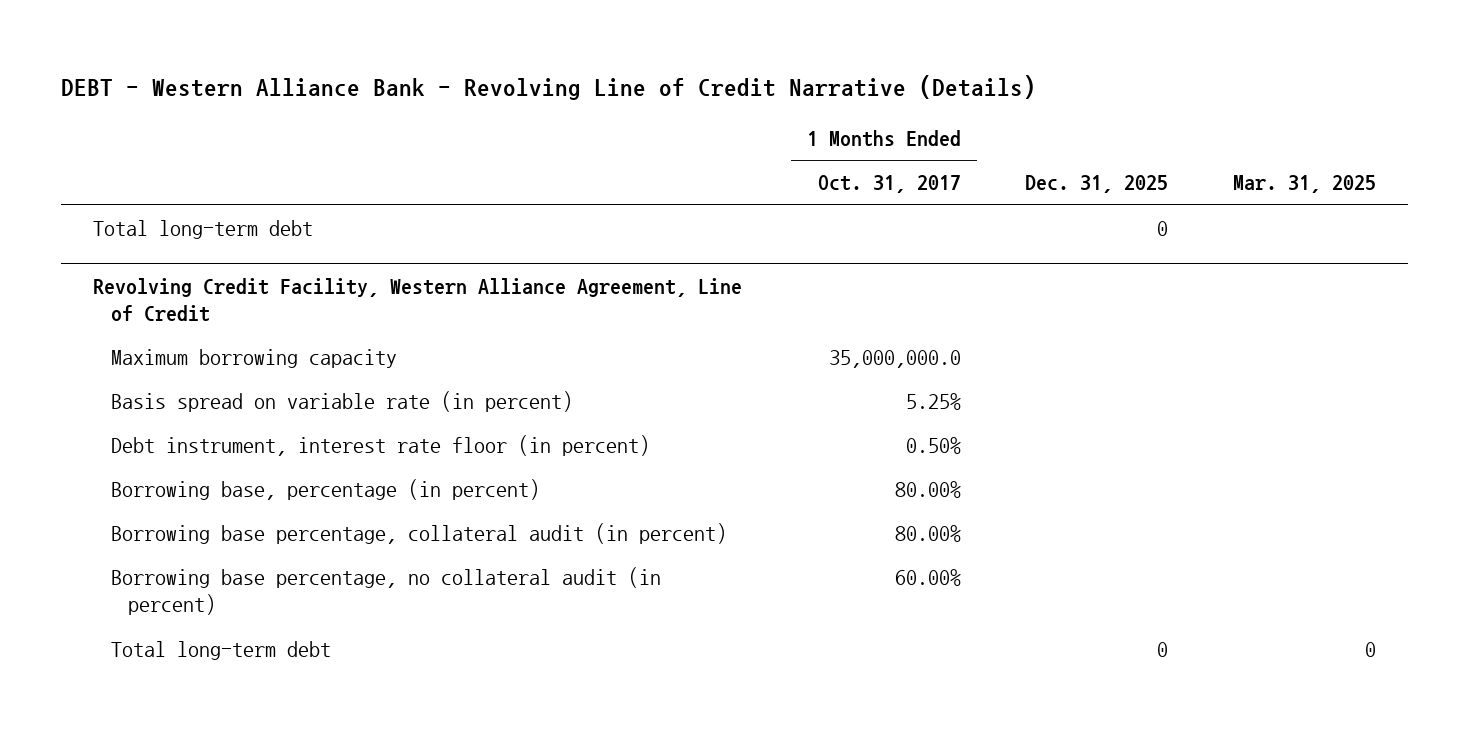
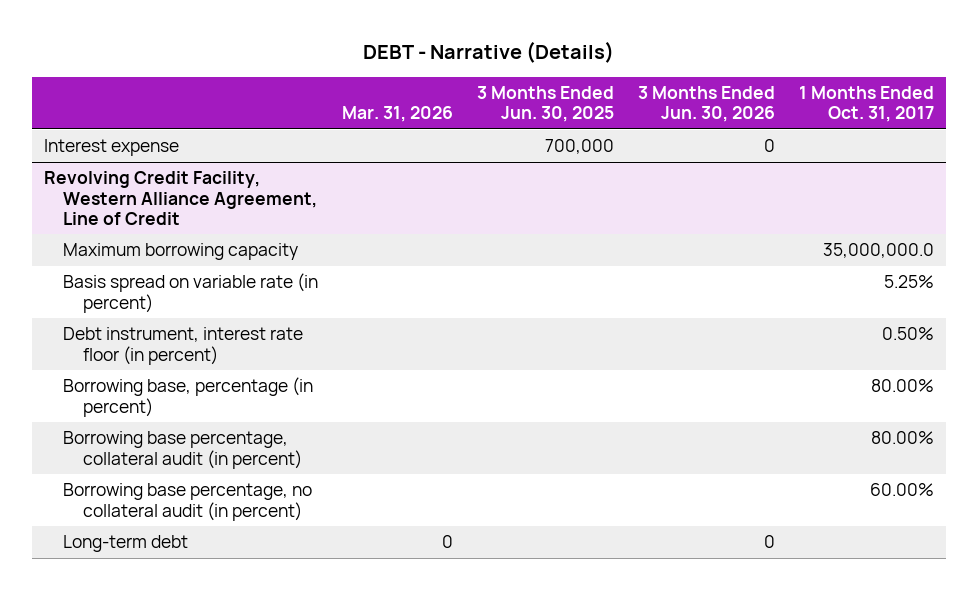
[60,74,1036,100] DEBT - Western Alliance Bank - Revolving Line of Credit Narrative (Details) -> [362,41,614,64] DEBT - Narrative (Details)
[1025,175,1169,194] Dec. 31, 2025 -> none
[1232,175,1376,194] Mar. 31, 2025 -> none
none -> [342,106,454,123] Mar. 31, 2026
none -> [477,86,615,123] 3 Months Ended Jun. 30, 2025
none -> [637,86,775,123] 3 Months Ended Jun. 30, 2026
[93,220,314,240] Total long-term debt -> none
none -> [43,139,179,157] Interest expense
[110,641,331,661] Total long-term debt -> [63,535,189,553] Long-term debt

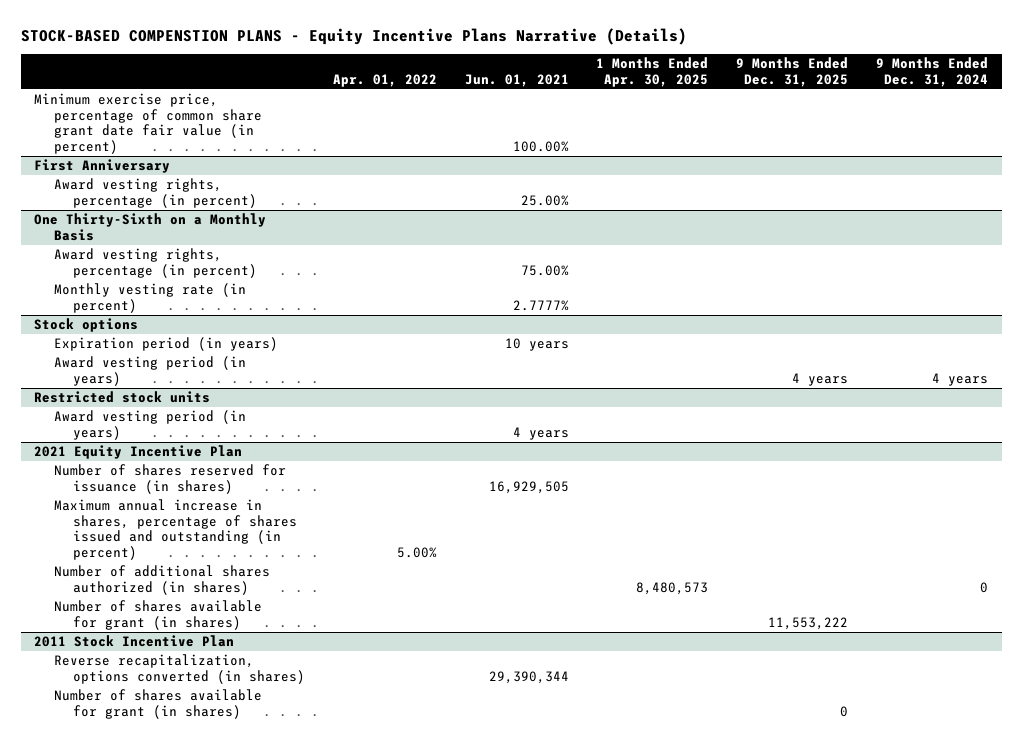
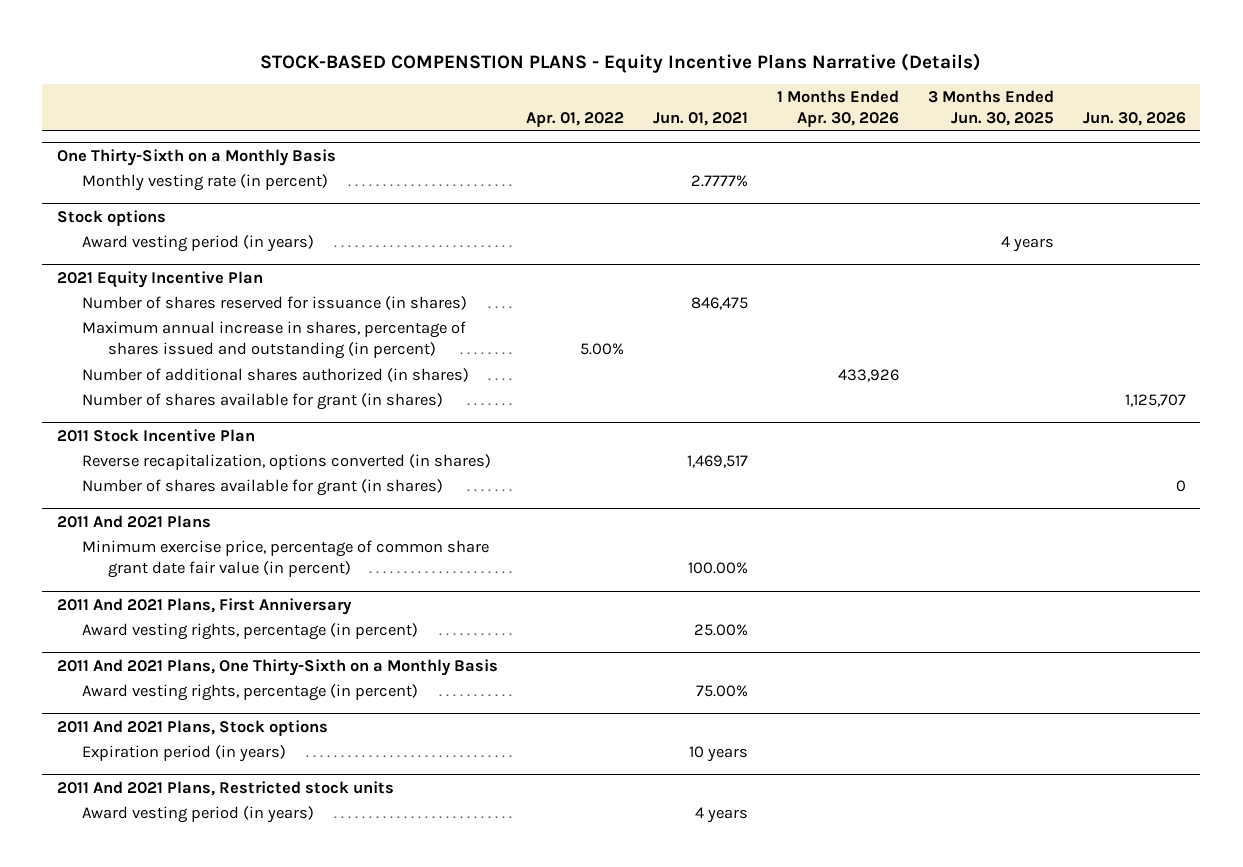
[596,57,709,88] 1 Months Ended Apr. 30, 2025 -> none
[736,57,849,88] 9 Months Ended Dec. 31, 2025 -> none
[875,57,988,88] 9 Months Ended Dec. 31, 2024 -> none
none -> [777,90,900,128] 1 Months Ended Apr. 30, 2026
none -> [928,90,1055,127] 3 Months Ended Jun. 30, 2025
none -> [1082,112,1186,127] Jun. 30, 2026
[34,93,262,155] Minimum exercise price, percentage of common share grant date fair value (in percent) -> none
[34,159,171,174] First Anniversary -> none
[53,178,258,208] Award vesting rights, percentage (in percent) -> none
[53,248,258,278] Award vesting rights, percentage (in percent) -> none
[53,337,278,352] Expiration period (in years) -> none
[34,391,211,404] Restricted stock units -> none
[53,410,246,440] Award vesting period (in years) -> none
[488,480,569,494] 16,929,505 -> [691,296,749,310] 846,475
[488,670,569,684] 29,390,344 -> [687,454,749,468] 1,469,517
none -> [56,514,211,528] 2011 And 2021 Plans
none -> [82,539,490,579] Minimum exercise price, percentage of common share grant date fair value (in percent)
none -> [56,597,352,615] 2011 And 2021 Plans, First Anniversary
none -> [82,622,419,640] Award vesting rights, percentage (in percent)
none -> [56,658,498,676] 2011 And 2021 Plans, One Thirty-Sixth on a Monthly Basis
none -> [82,683,419,701] Award vesting rights, percentage (in percent)
none -> [56,719,328,736] 2011 And 2021 Plans, Stock options
none -> [82,744,287,762] Expiration period (in years)
none -> [56,780,394,796] 2011 And 2021 Plans, Restricted stock units
none -> [82,805,315,823] Award vesting period (in years)

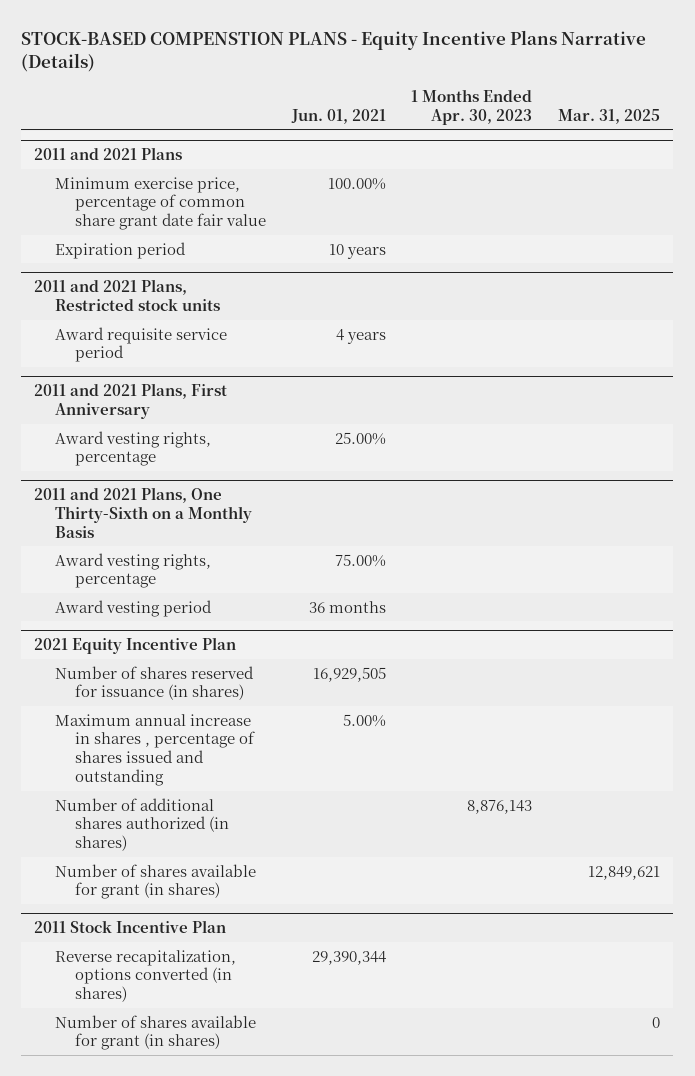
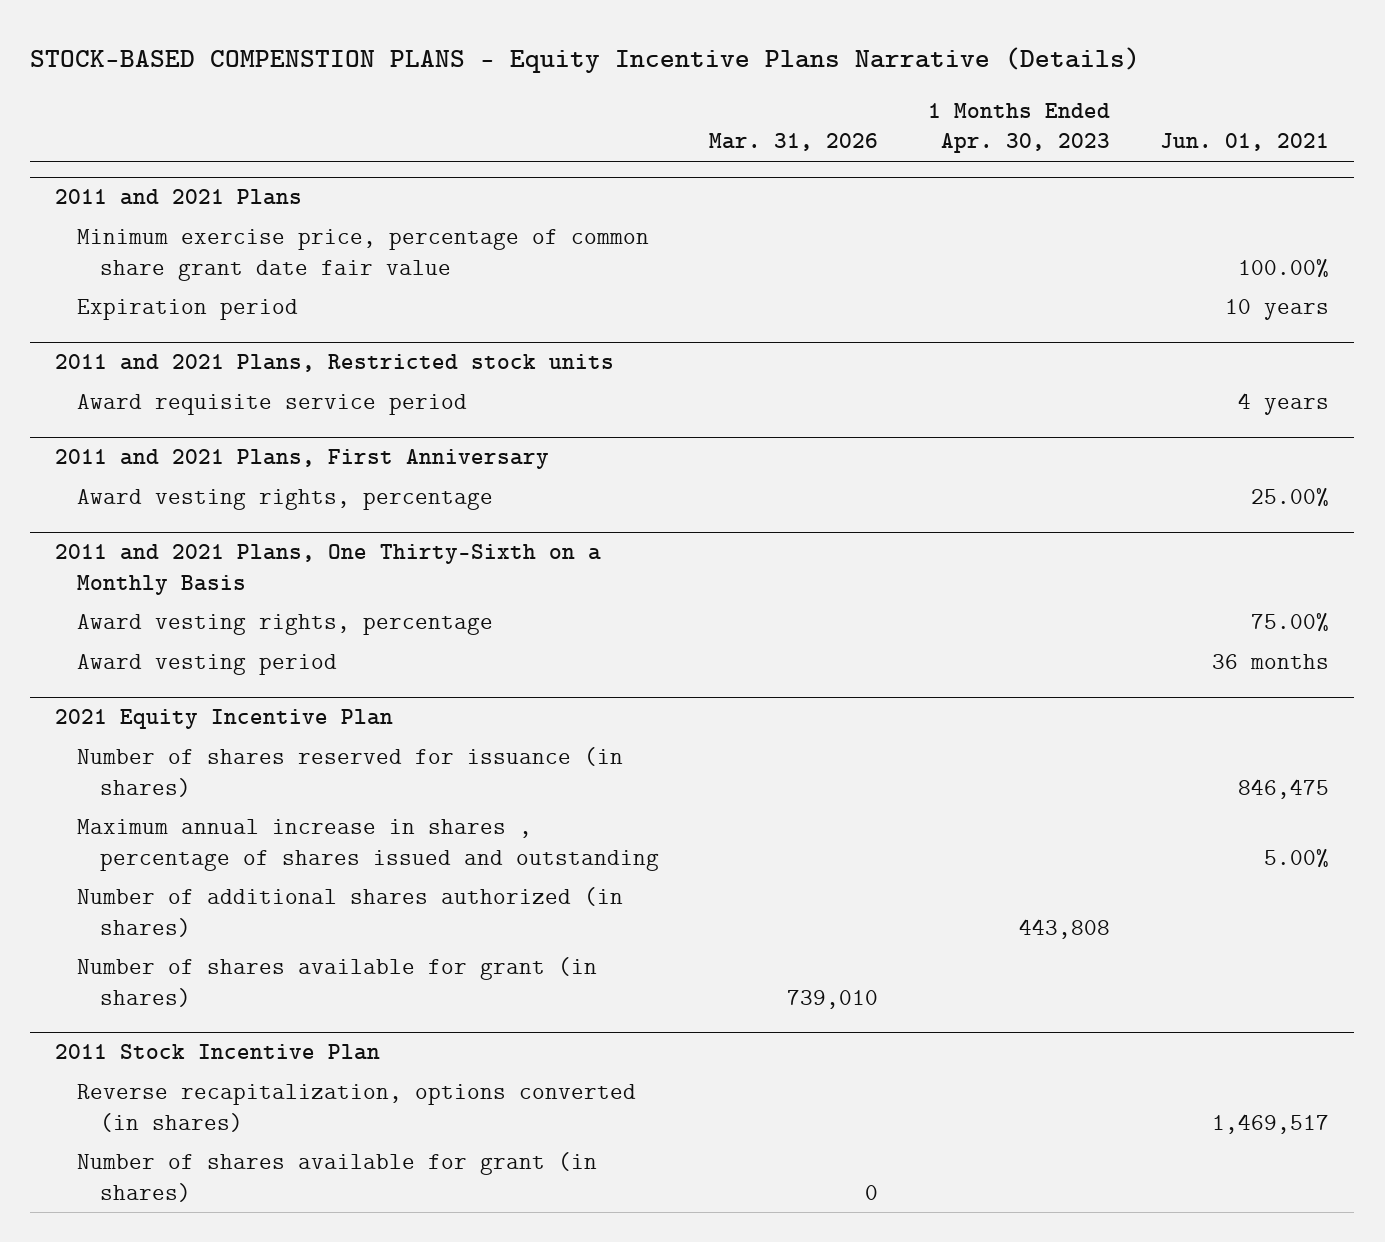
[558,108,661,124] Mar. 31, 2025 -> none
none -> [708,133,878,152] Mar. 31, 2026
[312,666,386,682] 16,929,505 -> [1238,778,1330,799] 846,475
[467,799,533,814] 8,876,143 -> [1019,918,1111,939] 443,808
[311,950,386,965] 29,390,344 -> [1212,1113,1330,1134] 1,469,517

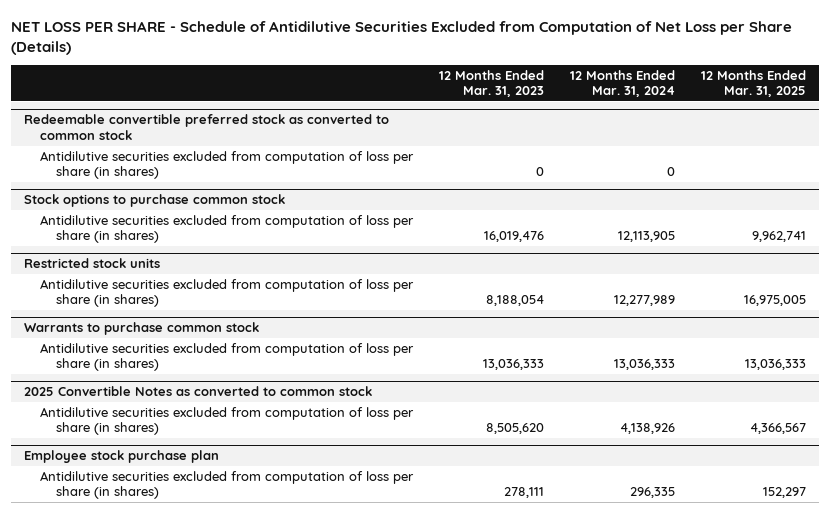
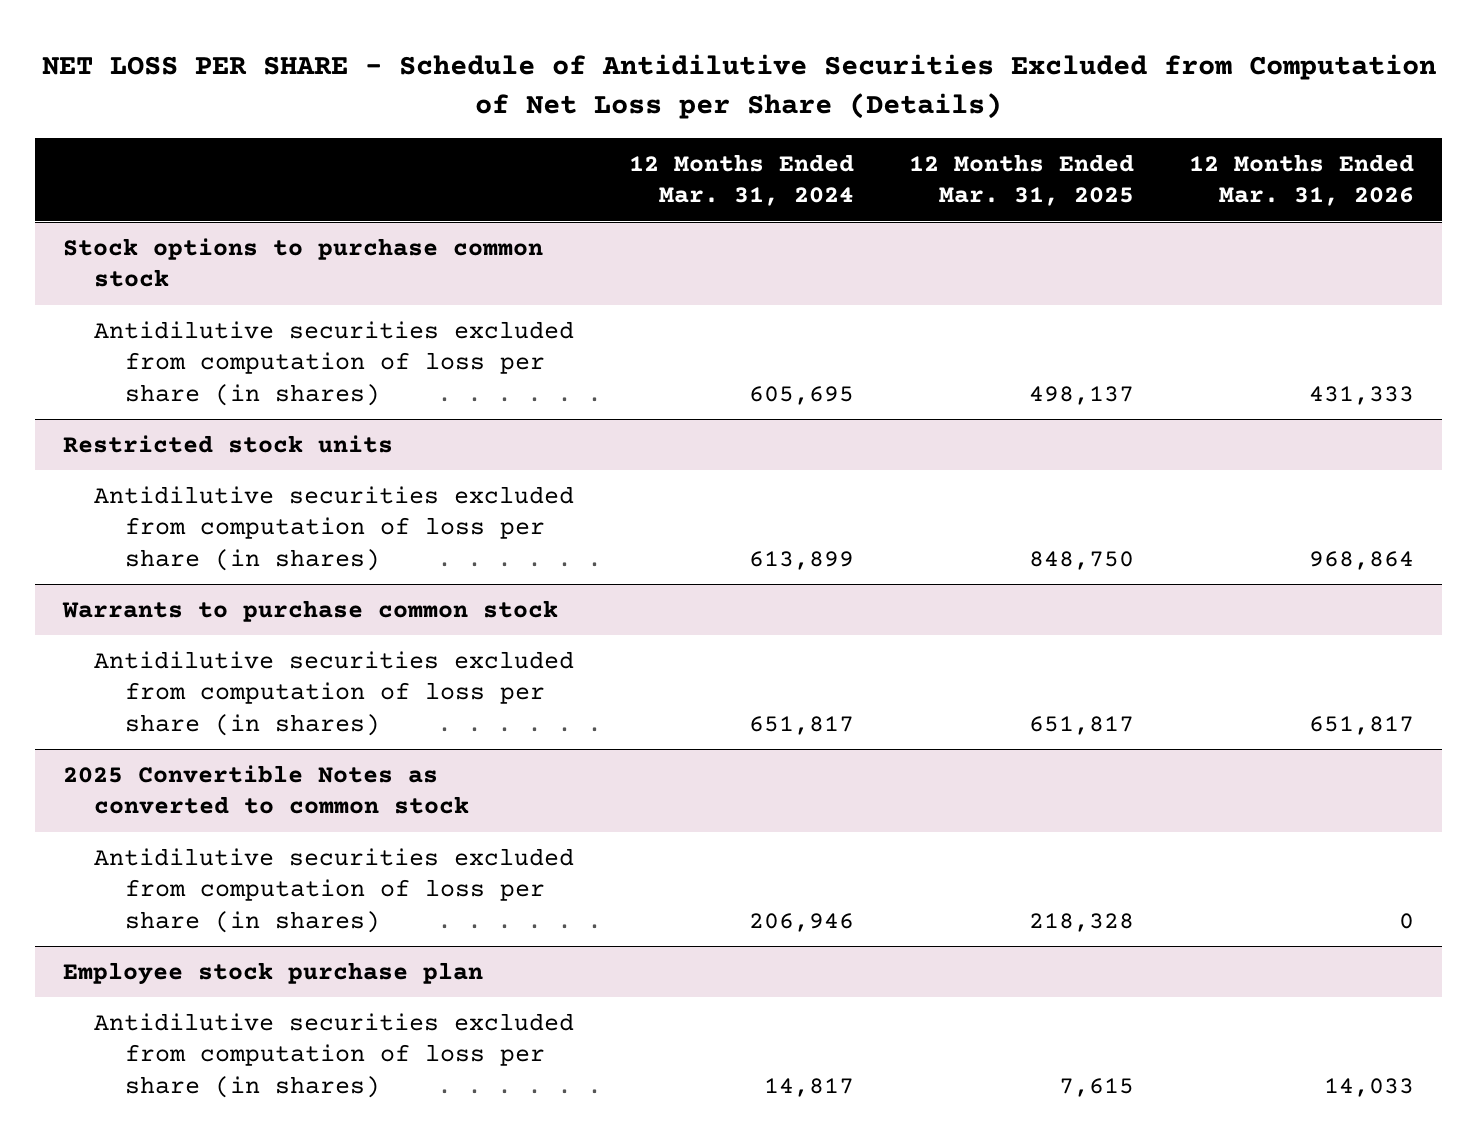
[439,69,545,98] 12 Months Ended Mar. 31, 2023 -> none
none -> [1189,153,1415,207] 12 Months Ended Mar. 31, 2026
[24,114,390,141] Redeemable convertible preferred stock as converted to common stock -> none
[40,150,415,180] Antidilutive securities excluded from computation of loss per share (in shares) -> none
[618,231,676,243] 12,113,905 -> [749,386,855,406] 605,695
[751,231,806,243] 9,962,741 -> [1029,386,1135,406] 498,137
[614,295,676,307] 12,277,989 -> [749,551,855,571] 613,899
[743,295,806,307] 16,975,005 -> [1029,551,1135,571] 848,750
[614,359,676,371] 13,036,333 -> [749,716,855,736] 651,817
[744,359,806,371] 13,036,333 -> [1029,716,1135,736] 651,817
[620,423,676,435] 4,138,926 -> [749,913,855,933] 206,946
[749,423,806,435] 4,366,567 -> [1029,913,1135,933] 218,328
[630,487,676,499] 296,335 -> [764,1078,855,1098] 14,817
[762,487,806,499] 152,297 -> [1059,1078,1135,1098] 7,615

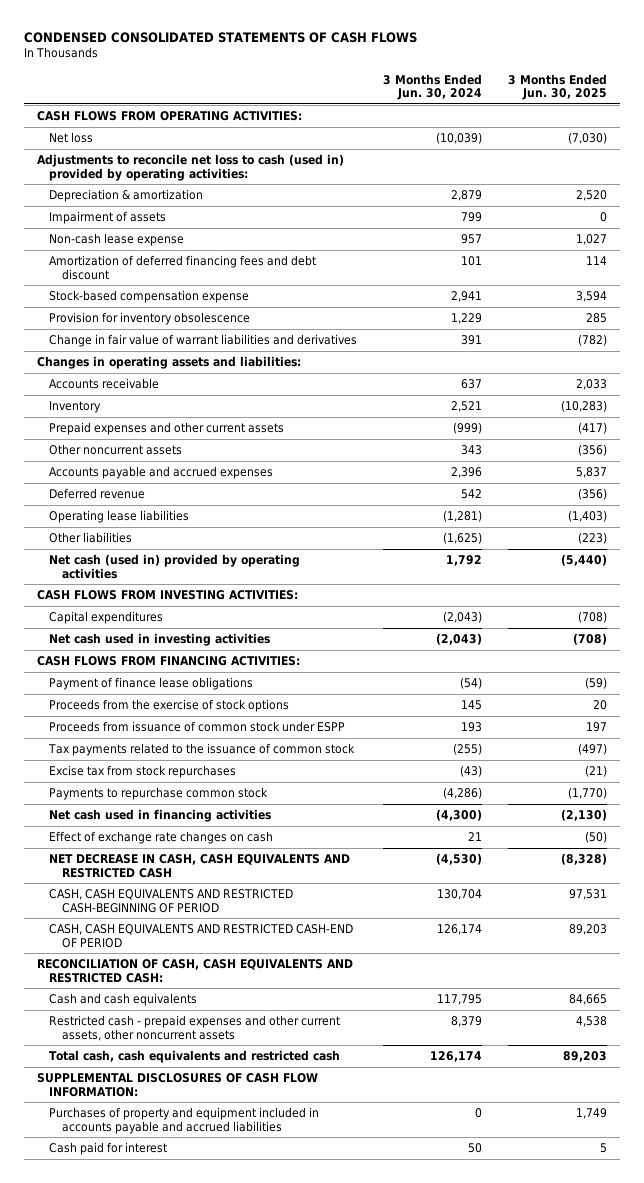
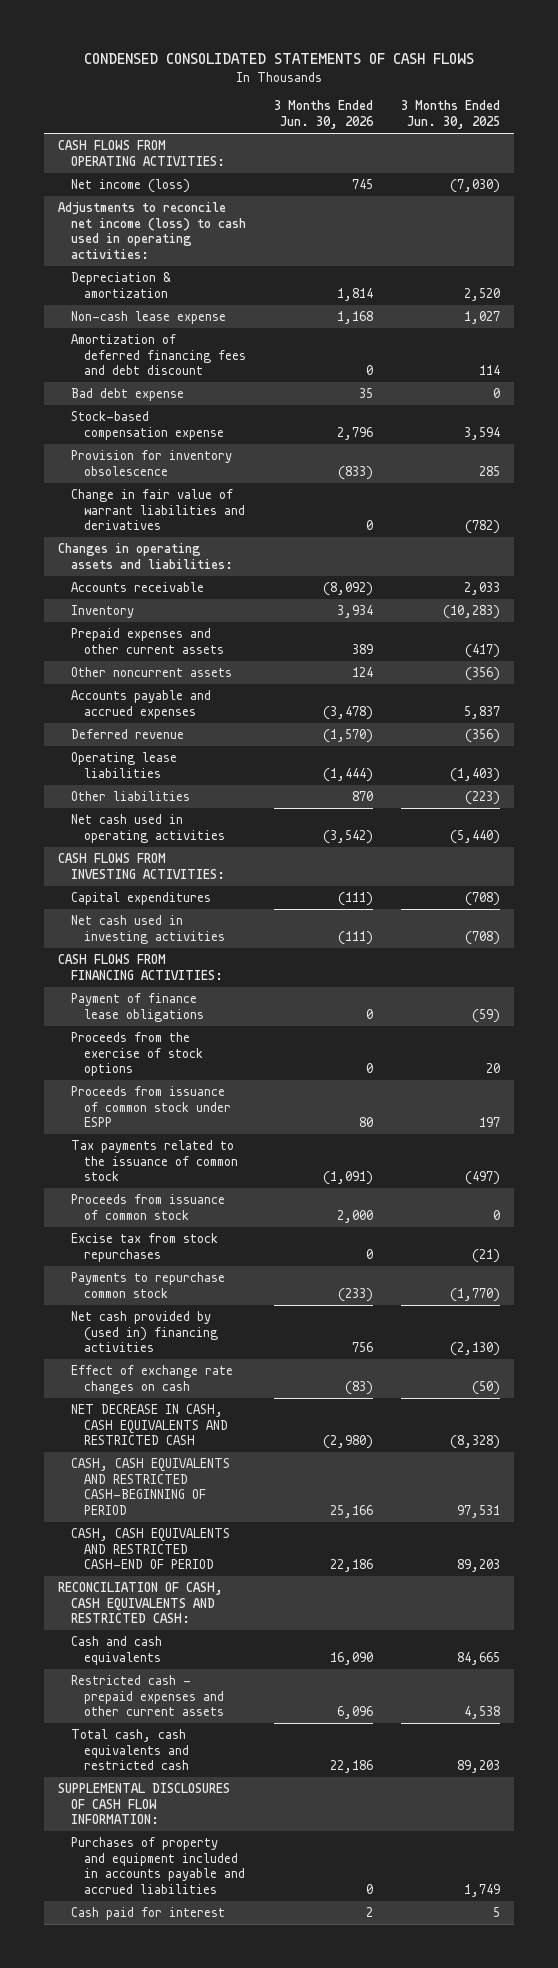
[383,73,483,101] 3 Months Ended Jun. 30, 2024 -> none
none -> [273,100,374,130] 3 Months Ended Jun. 30, 2026
[49,132,94,144] Net loss -> [70,178,190,193] Net income (loss)
[36,154,344,181] Adjustments to reconcile net loss to cash (used in) provided by operating activities: -> [57,201,246,259] Adjustments to reconcile net income (loss) to cash used in operating activities:
[49,211,167,225] Impairment of assets -> none
none -> [70,387,184,401] Bad debt expense
[49,554,301,579] Net cash (used in) provided by operating activities -> [70,813,225,843] Net cash used in operating activities
none -> [70,1193,225,1220] Proceeds from issuance of common stock
[49,809,272,823] Net cash used in financing activities -> [70,1310,218,1353] Net cash provided by (used in) financing activities
[49,1015,341,1041] Restricted cash - prepaid expenses and other current assets, other noncurrent assets -> [70,1674,224,1717] Restricted cash - prepaid expenses and other current assets

